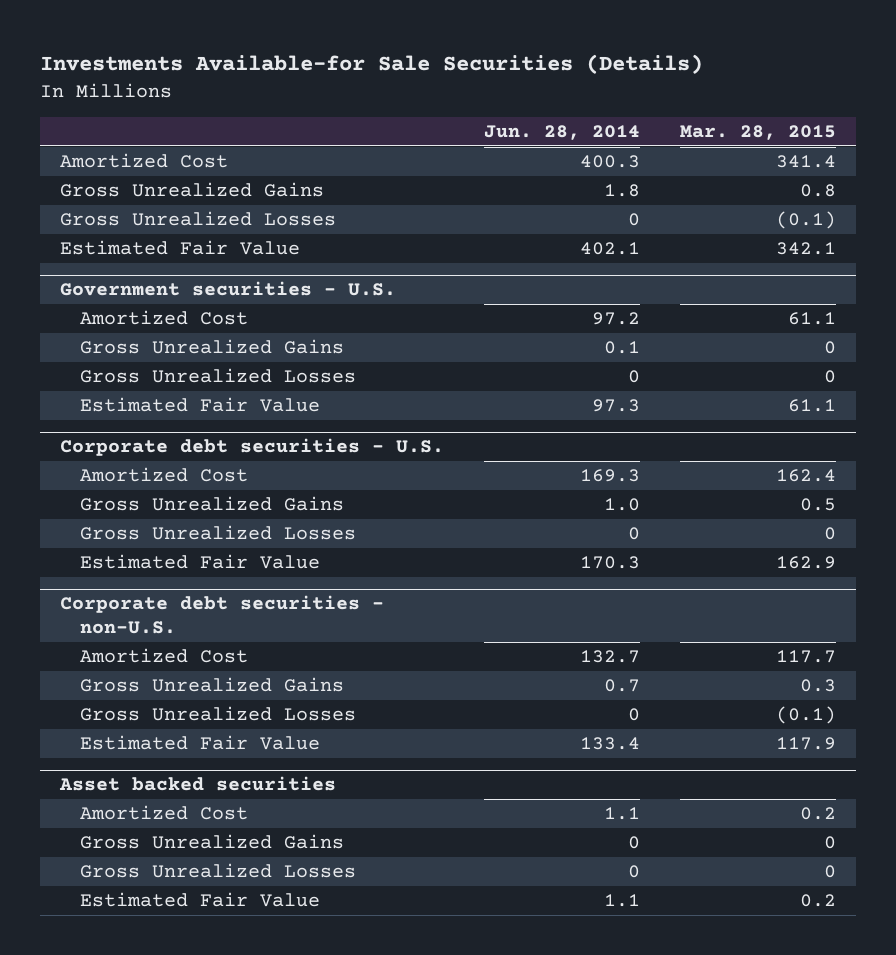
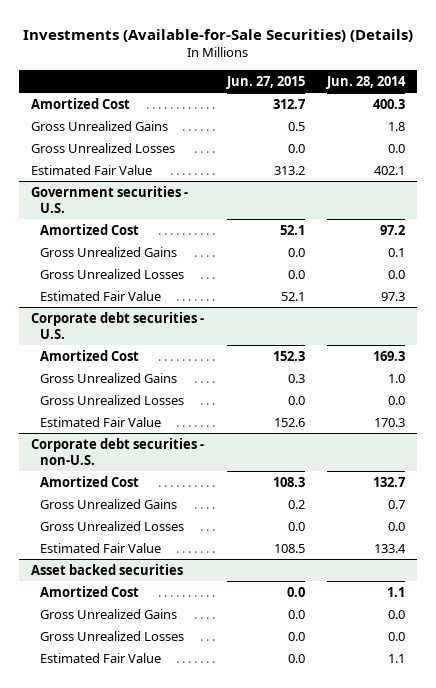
[39,54,703,75] Investments Available-for Sale Securities (Details) -> [23,28,414,42] Investments (Available-for-Sale Securities) (Details)
[679,124,836,140] Mar. 28, 2015 -> none
none -> [225,75,305,89] Jun. 27, 2015
[627,213,640,227] 0 -> [388,143,406,153] 0.0
[627,370,640,384] 0 -> [388,269,406,279] 0.0
[627,527,640,541] 0 -> [388,395,406,405] 0.0
[627,708,640,722] 0 -> [388,521,406,531] 0.0
[627,836,640,850] 0 -> [388,609,406,619] 0.0
[627,865,640,879] 0 -> [388,631,406,641] 0.0

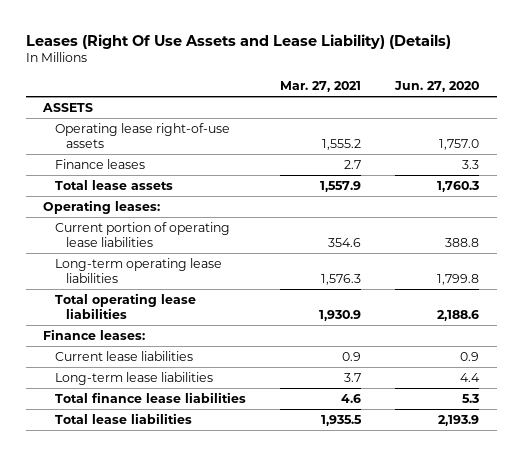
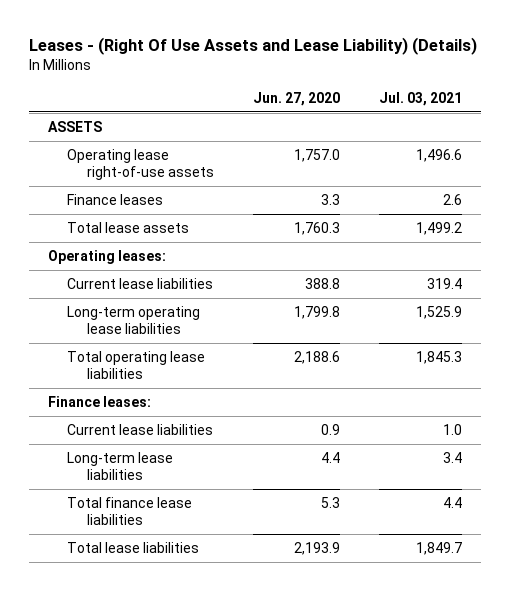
[26,33,452,49] Leases (Right Of Use Assets and Lease Liability) (Details) -> [28,36,477,55] Leases - (Right Of Use Assets and Lease Liability) (Details)
[279,80,361,92] Mar. 27, 2021 -> none
none -> [378,92,462,107] Jul. 03, 2021
[54,221,230,247] Current portion of operating lease liabilities -> [67,278,214,290] Current lease liabilities

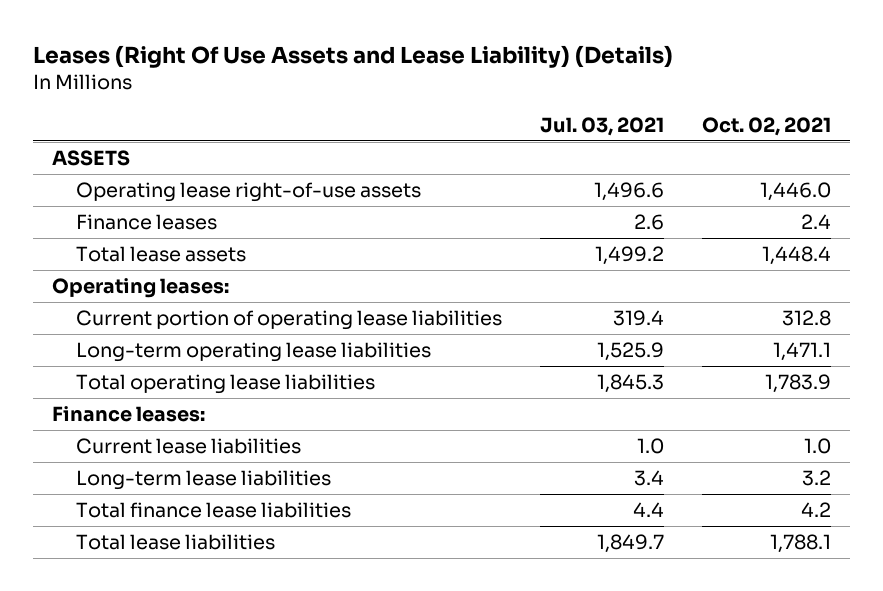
[28,36,477,55] Leases - (Right Of Use Assets and Lease Liability) (Details) -> [33,45,674,69] Leases (Right Of Use Assets and Lease Liability) (Details)
[252,92,340,107] Jun. 27, 2020 -> none
none -> [701,116,831,136] Oct. 02, 2021
[67,278,214,290] Current lease liabilities -> [76,309,503,330] Current portion of operating lease liabilities

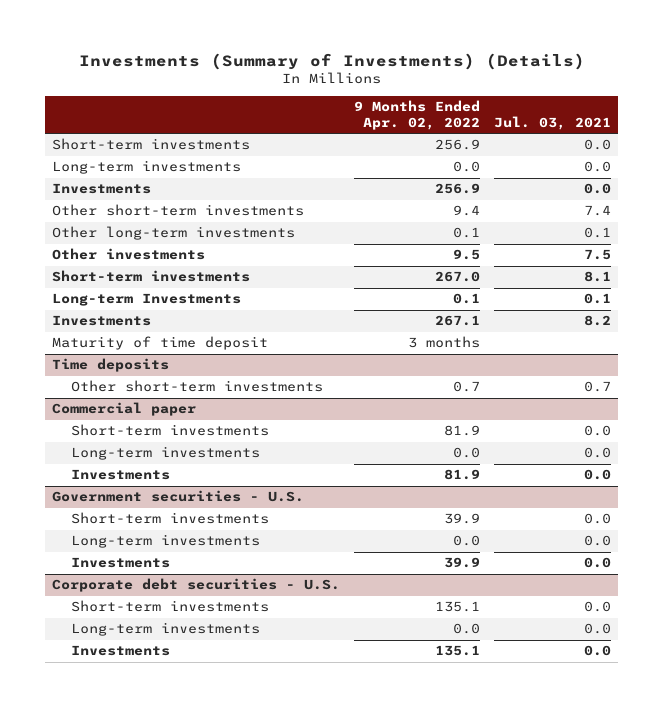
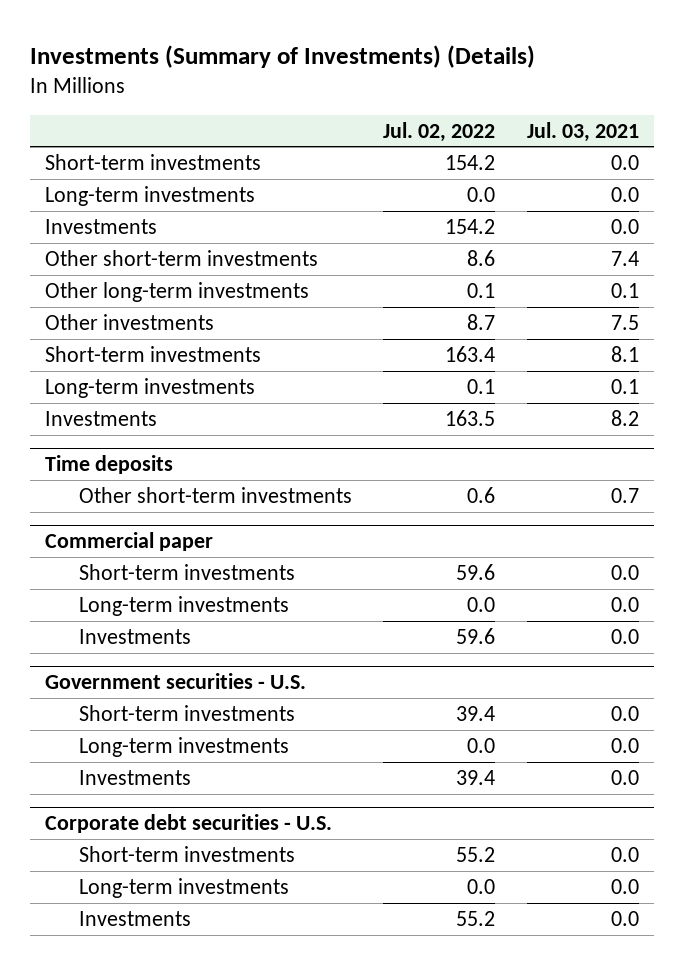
[354,100,481,130] 9 Months Ended Apr. 02, 2022 -> none
none -> [383,121,496,142] Jul. 02, 2022
[52,293,242,307] Long-term Investments -> [45,377,256,398] Long-term investments
[52,336,269,351] Maturity of time deposit -> none

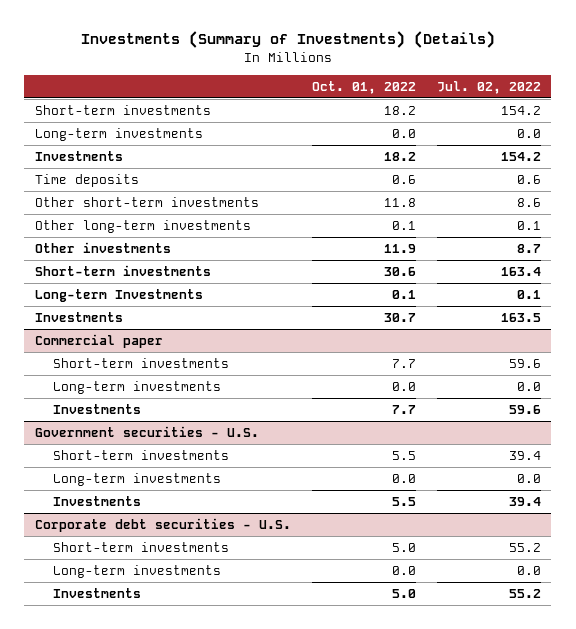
[526,121,639,142] Jul. 03, 2021 -> none
none -> [311,80,416,94] Oct. 01, 2022
none -> [34,174,139,188] Time deposits
[45,377,256,398] Long-term investments -> [34,289,203,303] Long-term Investments
[45,455,174,475] Time deposits -> none
[78,486,352,503] Other short-term investments -> none

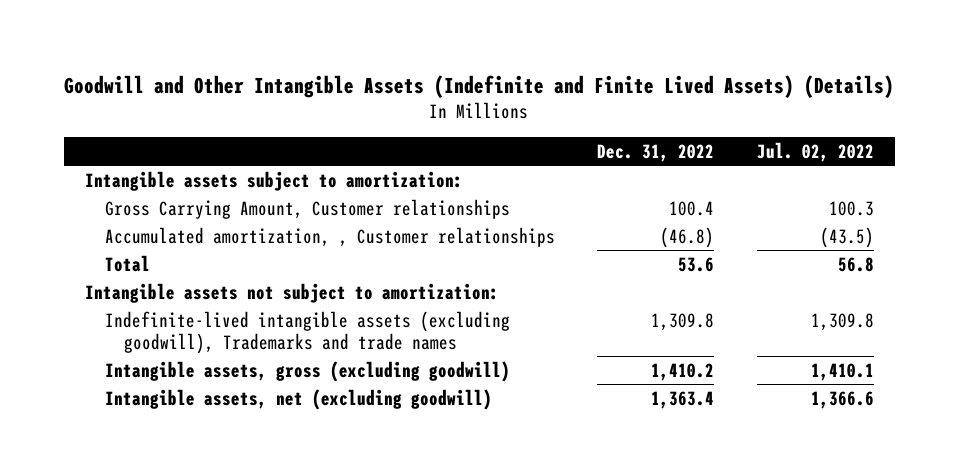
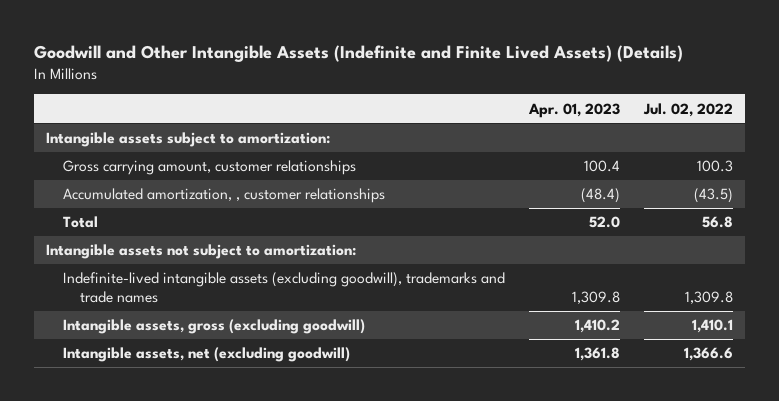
[597,143,715,162] Dec. 31, 2022 -> none
none -> [528,102,621,118] Apr. 01, 2023
[104,198,510,219] Gross Carrying Amount, Customer relationships -> [62,160,356,176] Gross carrying amount, customer relationships
[104,226,555,247] Accumulated amortization, , Customer relationships -> [62,188,385,204] Accumulated amortization, , customer relationships
[104,310,510,354] Indefinite-lived intangible assets (excluding goodwill), Trademarks and trade names -> [62,272,505,303] Indefinite-lived intangible assets (excluding goodwill), trademarks and trade names

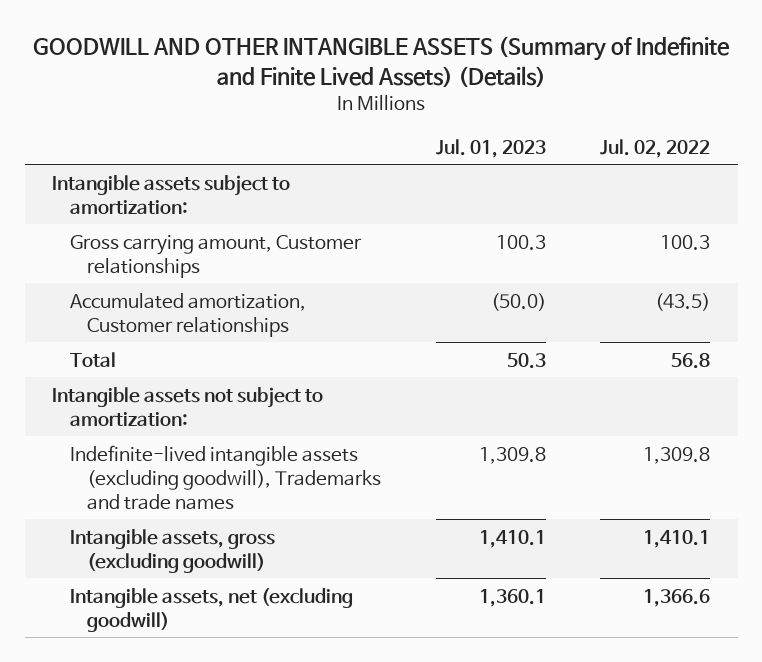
[33,44,683,62] Goodwill and Other Intangible Assets (Indefinite and Finite Lived Assets) (Details) -> [33,36,731,88] GOODWILL AND OTHER INTANGIBLE ASSETS (Summary of Indefinite and Finite Lived Assets) (Details)
[528,102,621,118] Apr. 01, 2023 -> none
none -> [435,138,546,158] Jul. 01, 2023
[62,160,356,176] Gross carrying amount, customer relationships -> [69,234,362,278] Gross carrying amount, Customer relationships
[62,188,385,204] Accumulated amortization, , customer relationships -> [69,292,306,337] Accumulated amortization, Customer relationships
[62,272,505,303] Indefinite-lived intangible assets (excluding goodwill), trademarks and trade names -> [69,444,382,510] Indefinite-lived intangible assets (excluding goodwill), Trademarks and trade names

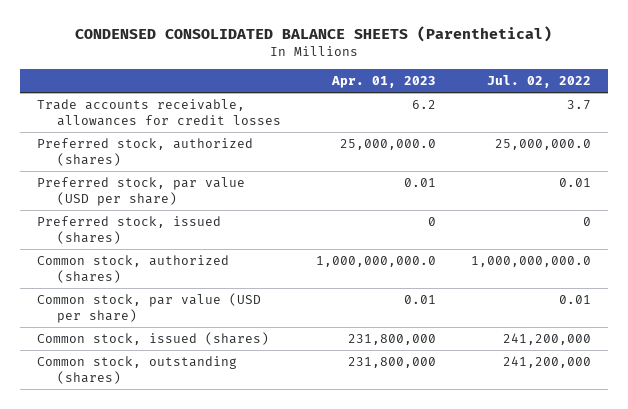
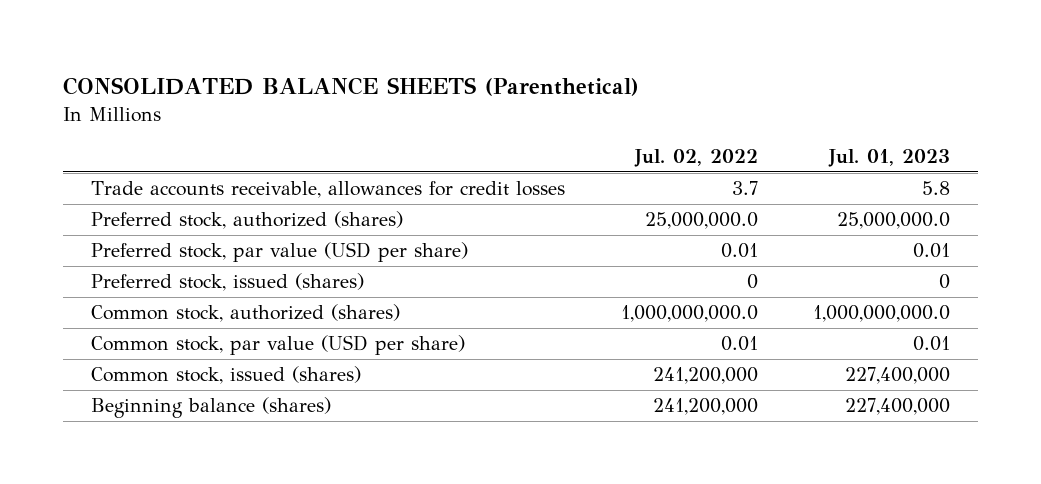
[75,26,553,43] CONDENSED CONSOLIDATED BALANCE SHEETS (Parenthetical) -> [63,77,640,97] CONSOLIDATED BALANCE SHEETS (Parenthetical)
[331,75,437,88] Apr. 01, 2023 -> none
none -> [828,148,951,167] Jul. 01, 2023
[37,356,238,384] Common stock, outstanding (shares) -> [91,397,332,419] Beginning balance (shares)

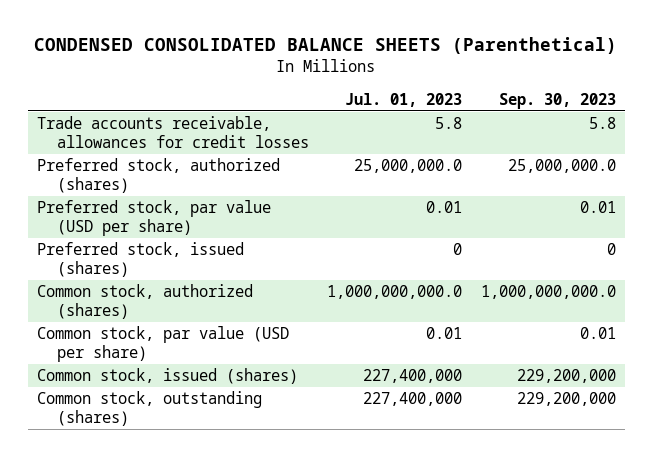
[63,77,640,97] CONSOLIDATED BALANCE SHEETS (Parenthetical) -> [34,37,618,55] CONDENSED CONSOLIDATED BALANCE SHEETS (Parenthetical)
[633,148,758,167] Jul. 02, 2022 -> none
none -> [498,92,616,109] Sep. 30, 2023
[91,397,332,419] Beginning balance (shares) -> [36,391,262,426] Common stock, outstanding (shares)

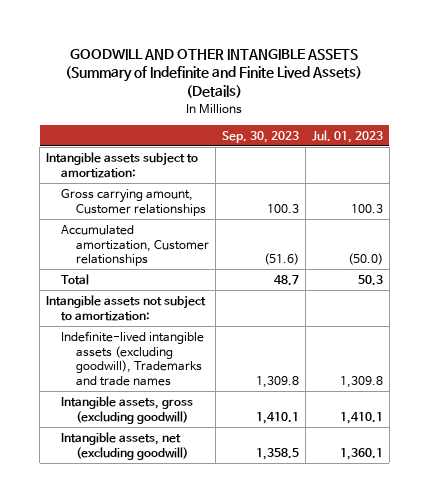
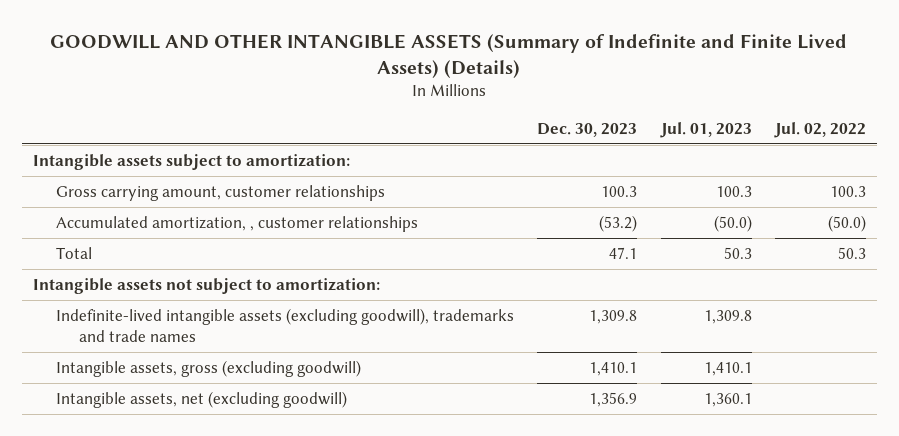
[221,130,299,143] Sep. 30, 2023 -> none
none -> [537,122,638,137] Dec. 30, 2023
none -> [773,121,866,138] Jul. 02, 2022
[60,188,206,216] Gross carrying amount, Customer relationships -> [56,184,386,201] Gross carrying amount, customer relationships
[60,224,209,267] Accumulated amortization, Customer relationships -> [56,215,419,232] Accumulated amortization, , customer relationships
[60,330,204,387] Indefinite-lived intangible assets (excluding goodwill), Trademarks and trade names -> [56,307,515,342] Indefinite-lived intangible assets (excluding goodwill), trademarks and trade names

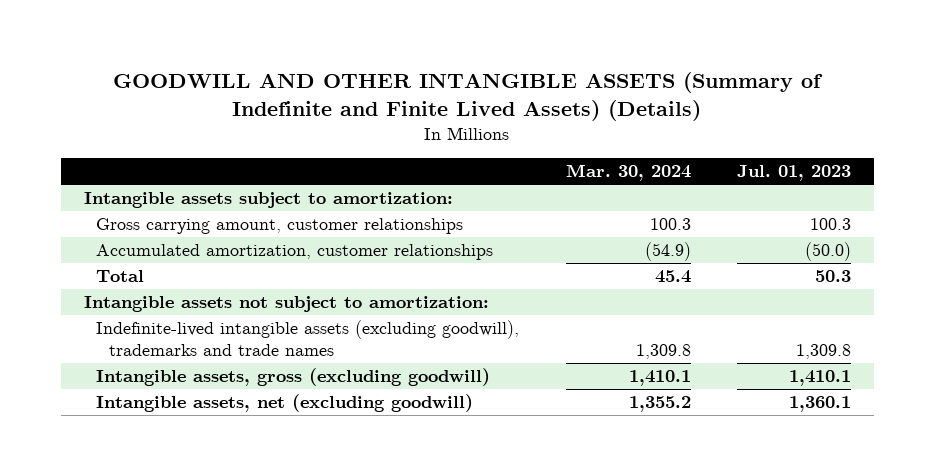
[537,122,638,137] Dec. 30, 2023 -> none
[773,121,866,138] Jul. 02, 2022 -> none
none -> [565,164,691,182] Mar. 30, 2024
[56,215,419,232] Accumulated amortization, , customer relationships -> [96,244,494,261] Accumulated amortization, customer relationships

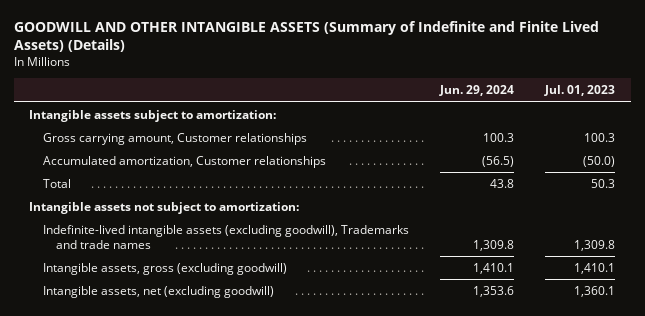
[565,164,691,182] Mar. 30, 2024 -> none
none -> [439,85,515,97] Jun. 29, 2024
[96,218,464,235] Gross carrying amount, customer relationships -> [42,132,307,145] Gross carrying amount, Customer relationships
[96,244,494,261] Accumulated amortization, customer relationships -> [42,155,326,168] Accumulated amortization, Customer relationships
[96,320,520,356] Indefinite-lived intangible assets (excluding goodwill), trademarks and trade names -> [42,224,409,249] Indefinite-lived intangible assets (excluding goodwill), Trademarks and trade names

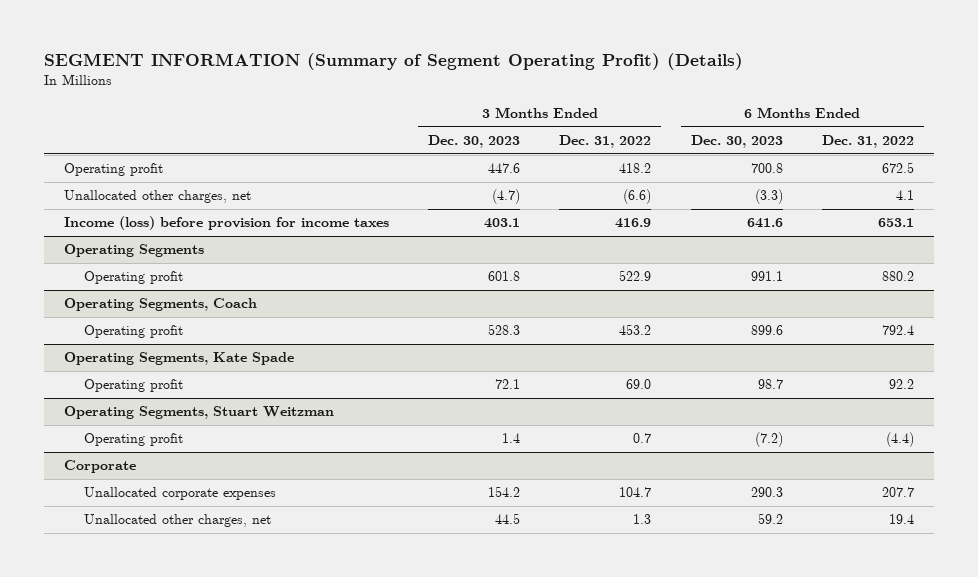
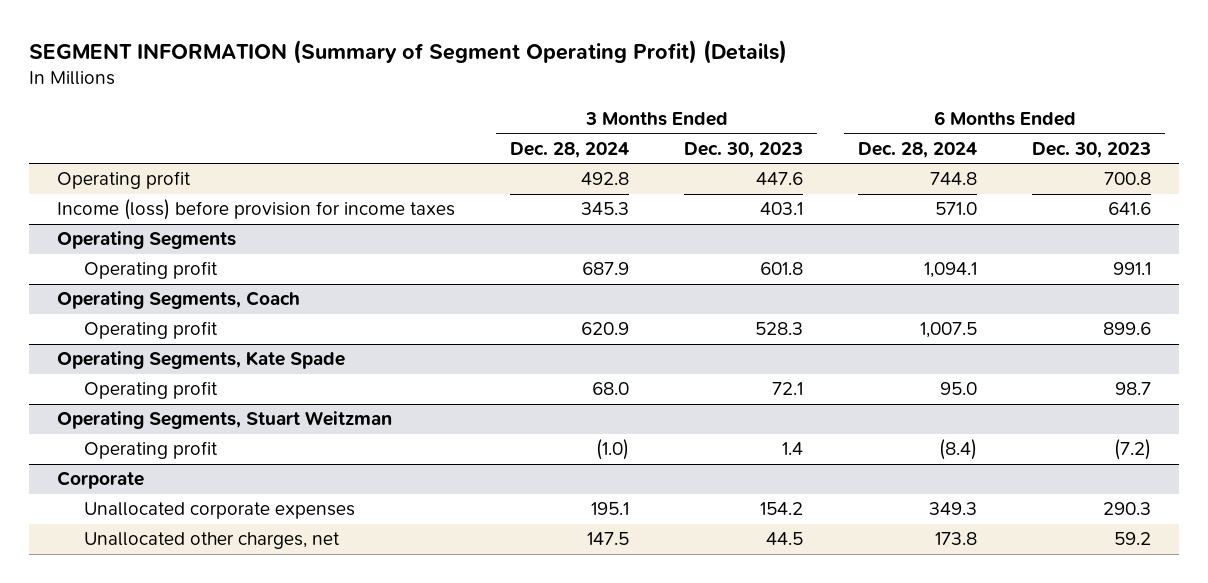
[559,135,652,149] Dec. 31, 2022 -> none
[821,135,914,149] Dec. 31, 2022 -> none
none -> [510,141,630,158] Dec. 28, 2024
none -> [858,141,978,158] Dec. 28, 2024
[63,190,251,204] Unallocated other charges, net -> none

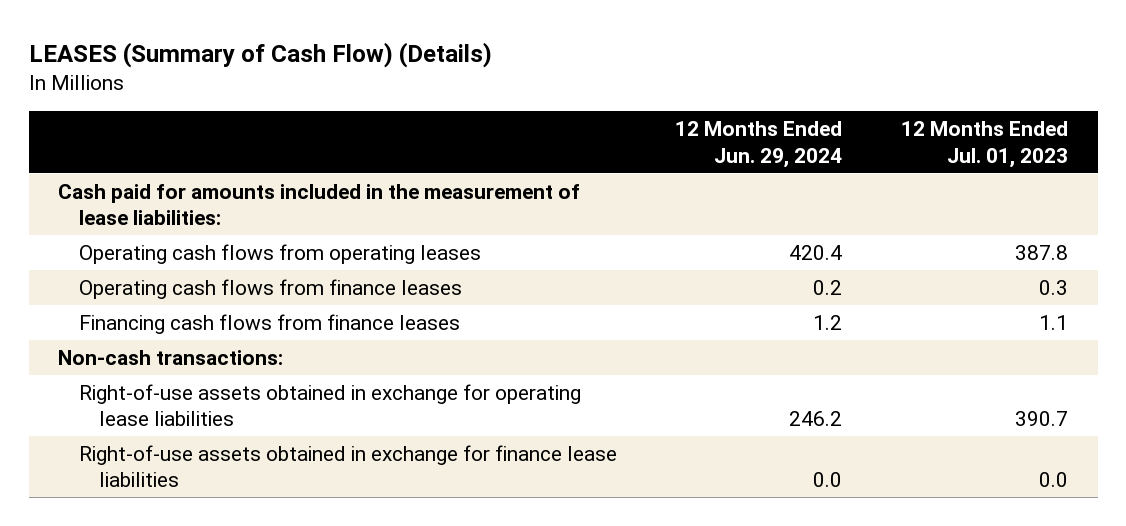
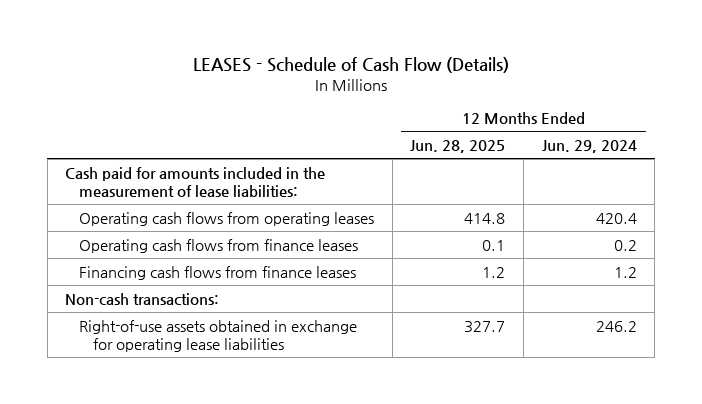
[28,41,492,68] LEASES (Summary of Cash Flow) (Details) -> [192,56,509,73] LEASES - Schedule of Cash Flow (Details)
[901,121,1069,168] 12 Months Ended Jul. 01, 2023 -> none
none -> [410,140,506,154] Jun. 28, 2025
[78,445,617,488] Right-of-use assets obtained in exchange for finance lease liabilities -> none

